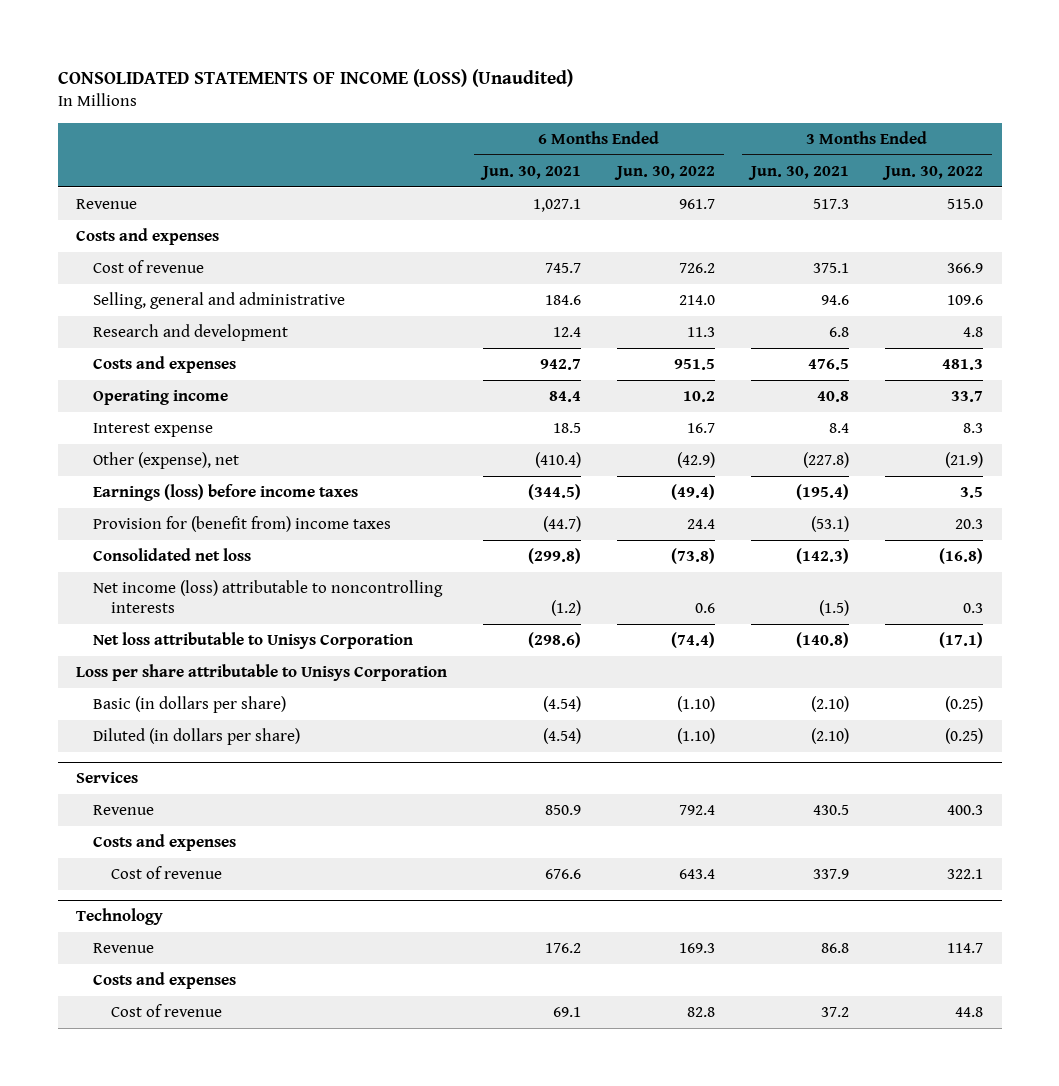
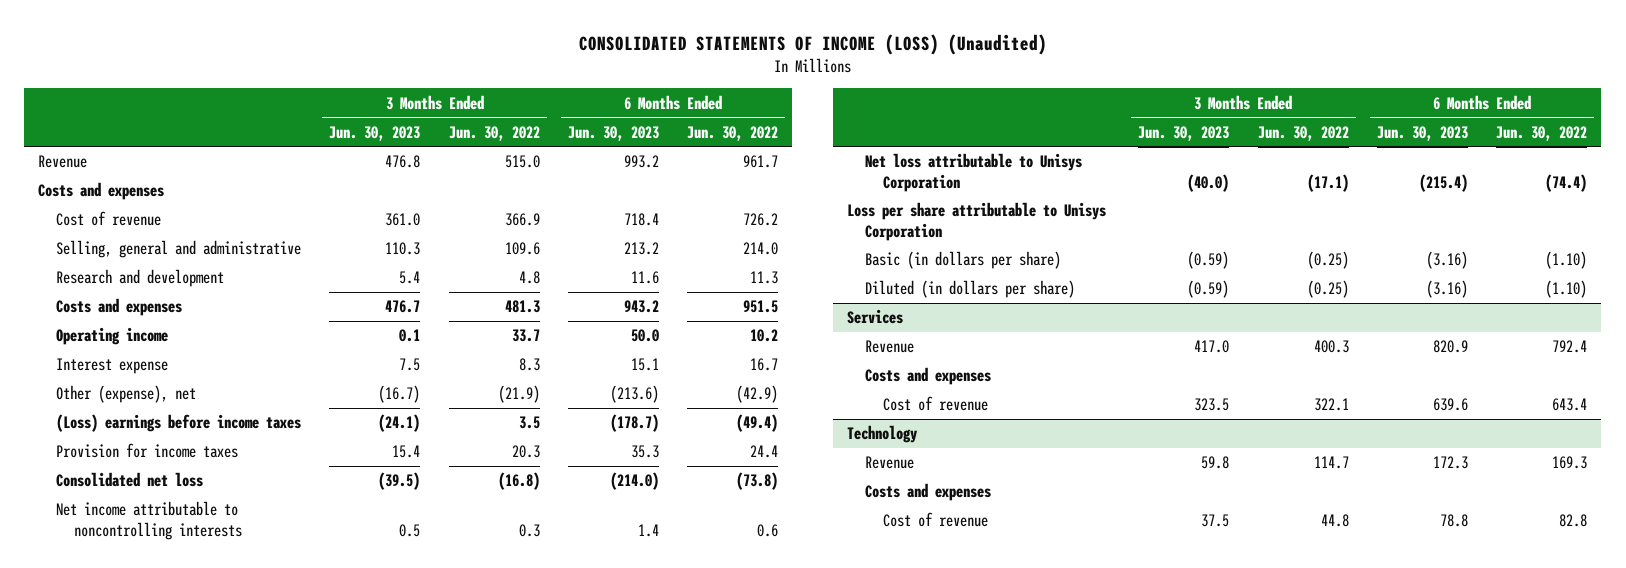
[479,165,581,180] Jun. 30, 2021 -> none
[748,165,850,180] Jun. 30, 2021 -> none
none -> [329,125,421,141] Jun. 30, 2023
none -> [567,125,659,141] Jun. 30, 2023
[93,484,359,502] Earnings (loss) before income taxes -> [56,414,302,433] (Loss) earnings before income taxes
[93,516,392,533] Provision for (benefit from) income taxes -> [56,443,239,459] Provision for income taxes
[93,580,444,614] Net income (loss) attributable to noncontrolling interests -> [56,501,242,540] Net income attributable to noncontrolling interests

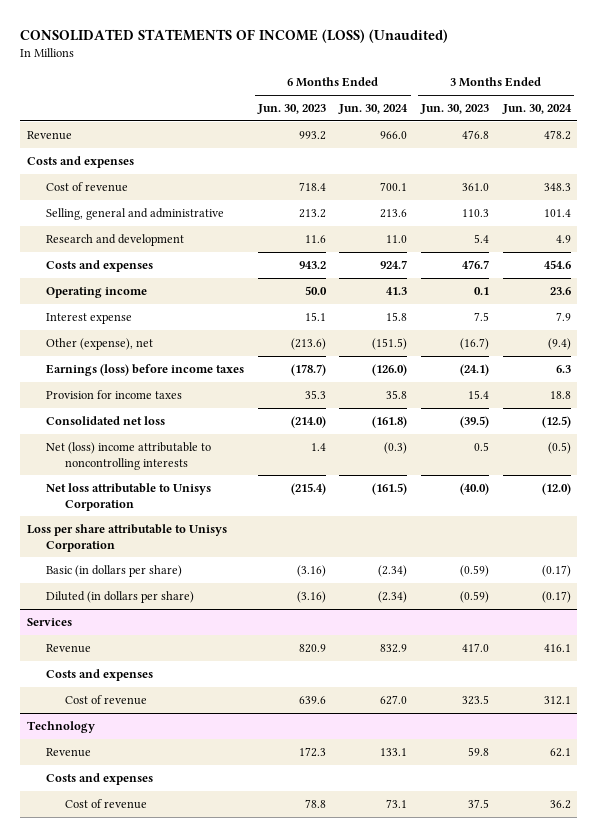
[448,125,540,141] Jun. 30, 2022 -> none
[687,125,779,141] Jun. 30, 2022 -> none
none -> [338,104,409,115] Jun. 30, 2024
none -> [501,104,572,115] Jun. 30, 2024
[56,414,302,433] (Loss) earnings before income taxes -> [46,363,245,376] Earnings (loss) before income taxes
[56,501,242,540] Net income attributable to noncontrolling interests -> [46,441,212,470] Net (loss) income attributable to noncontrolling interests

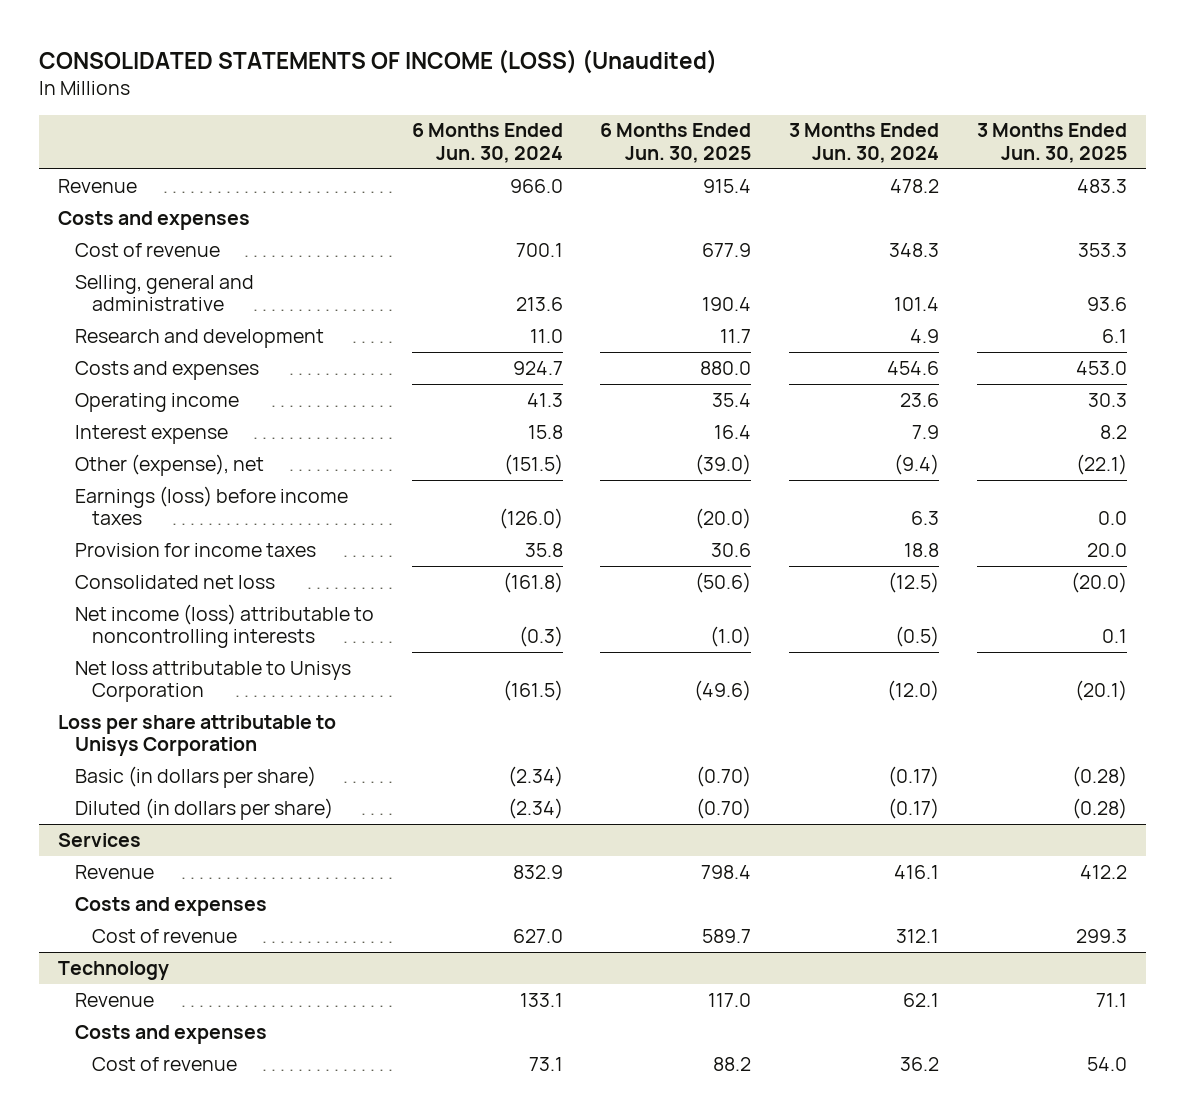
[256,104,326,115] Jun. 30, 2023 -> none
[420,104,490,115] Jun. 30, 2023 -> none
none -> [600,123,752,163] 6 Months Ended Jun. 30, 2025
none -> [976,123,1127,163] 3 Months Ended Jun. 30, 2025
[46,441,212,470] Net (loss) income attributable to noncontrolling interests -> [74,603,374,649] Net income (loss) attributable to noncontrolling interests

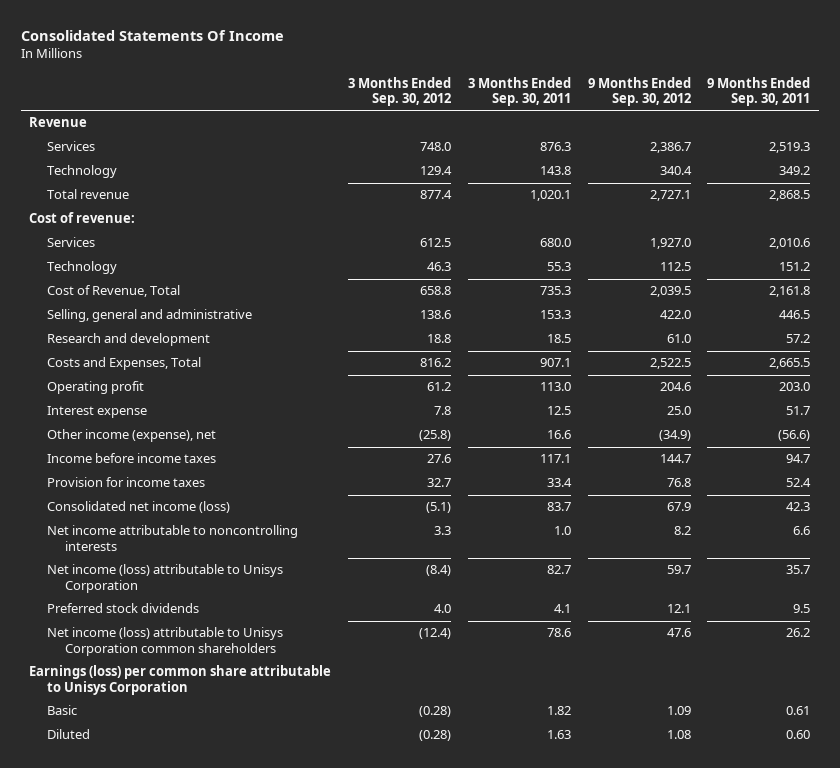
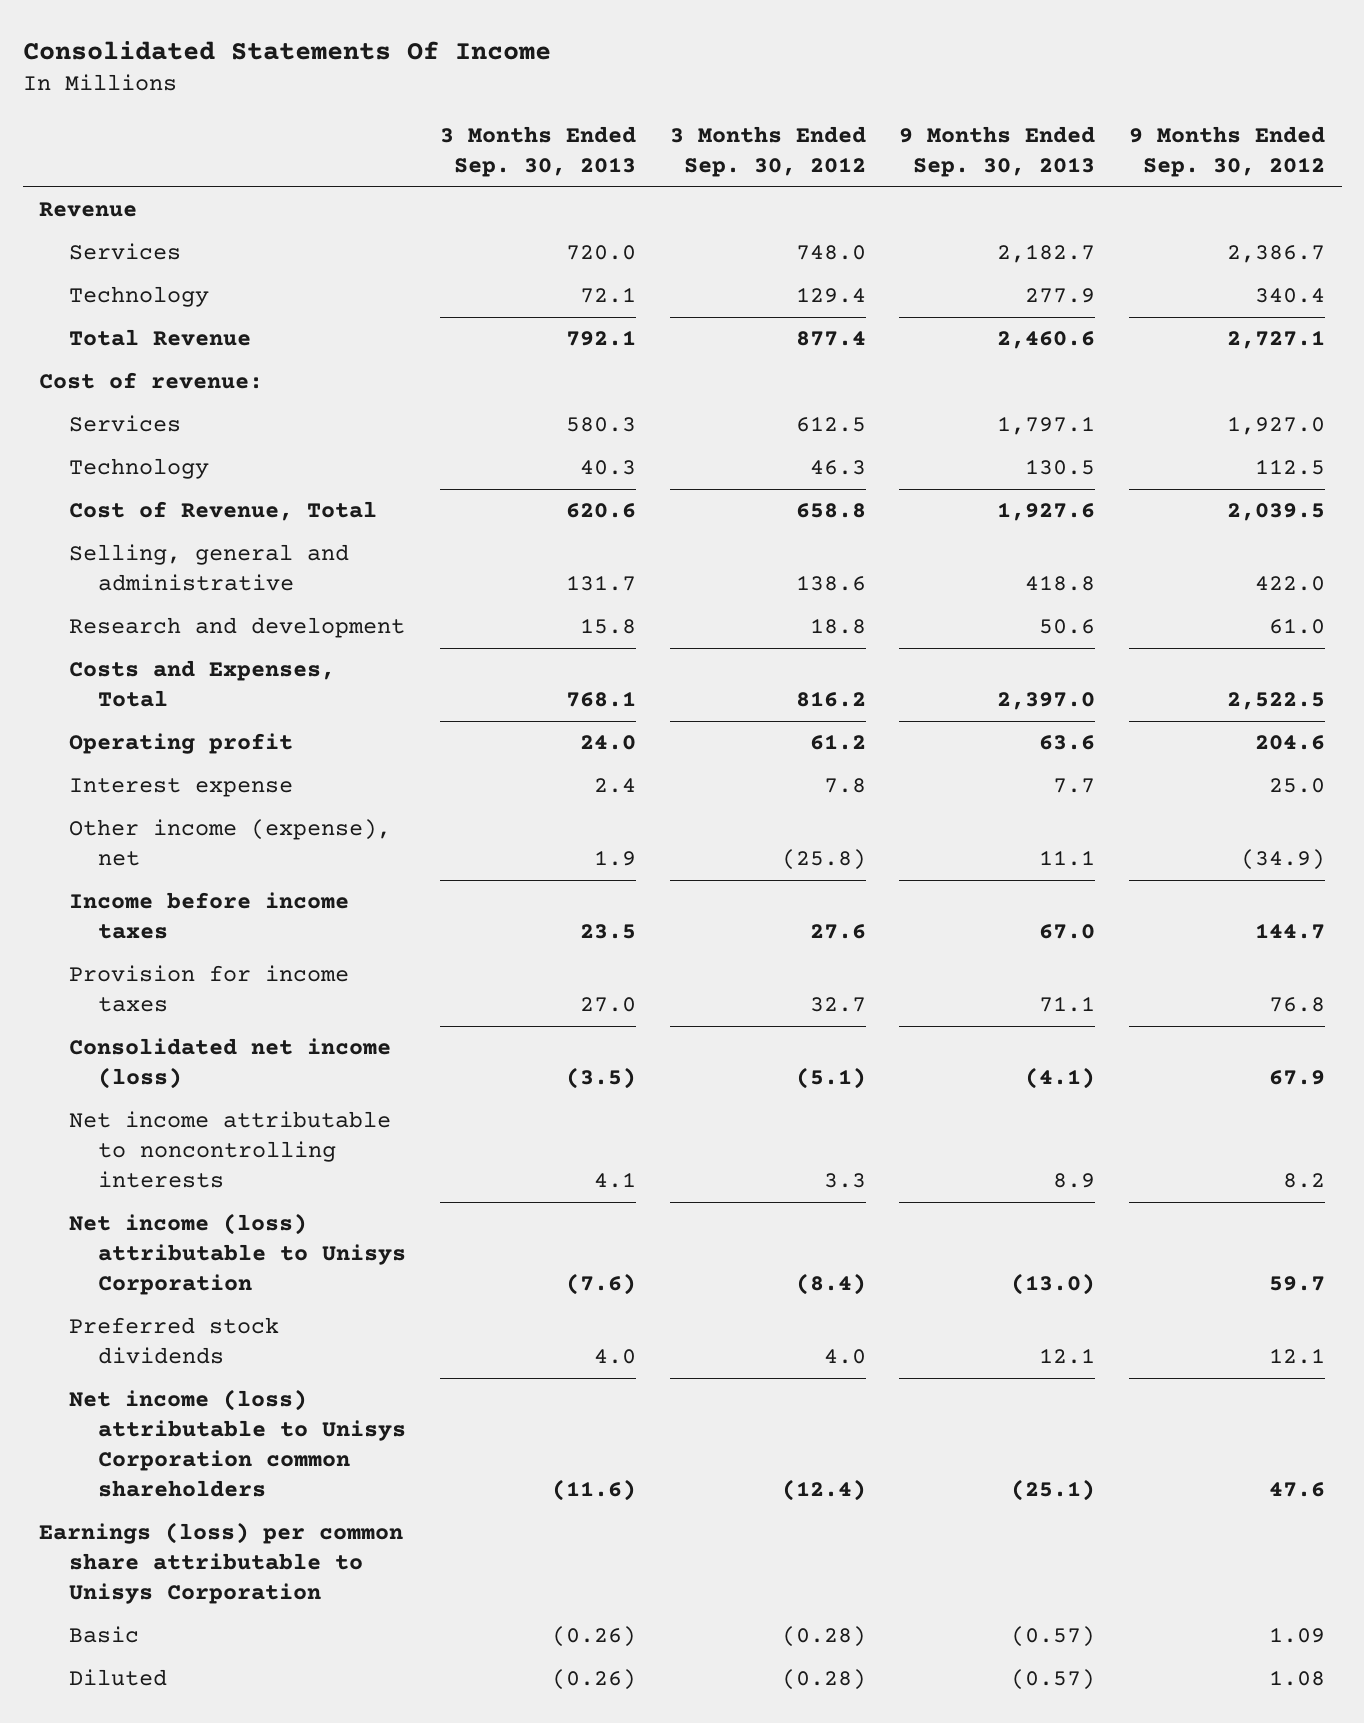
[467,76,571,107] 3 Months Ended Sep. 30, 2011 -> none
[707,76,811,107] 9 Months Ended Sep. 30, 2011 -> none
none -> [439,126,636,178] 3 Months Ended Sep. 30, 2013
none -> [899,126,1096,178] 9 Months Ended Sep. 30, 2013
[47,189,130,200] Total revenue -> [68,329,251,347] Total Revenue

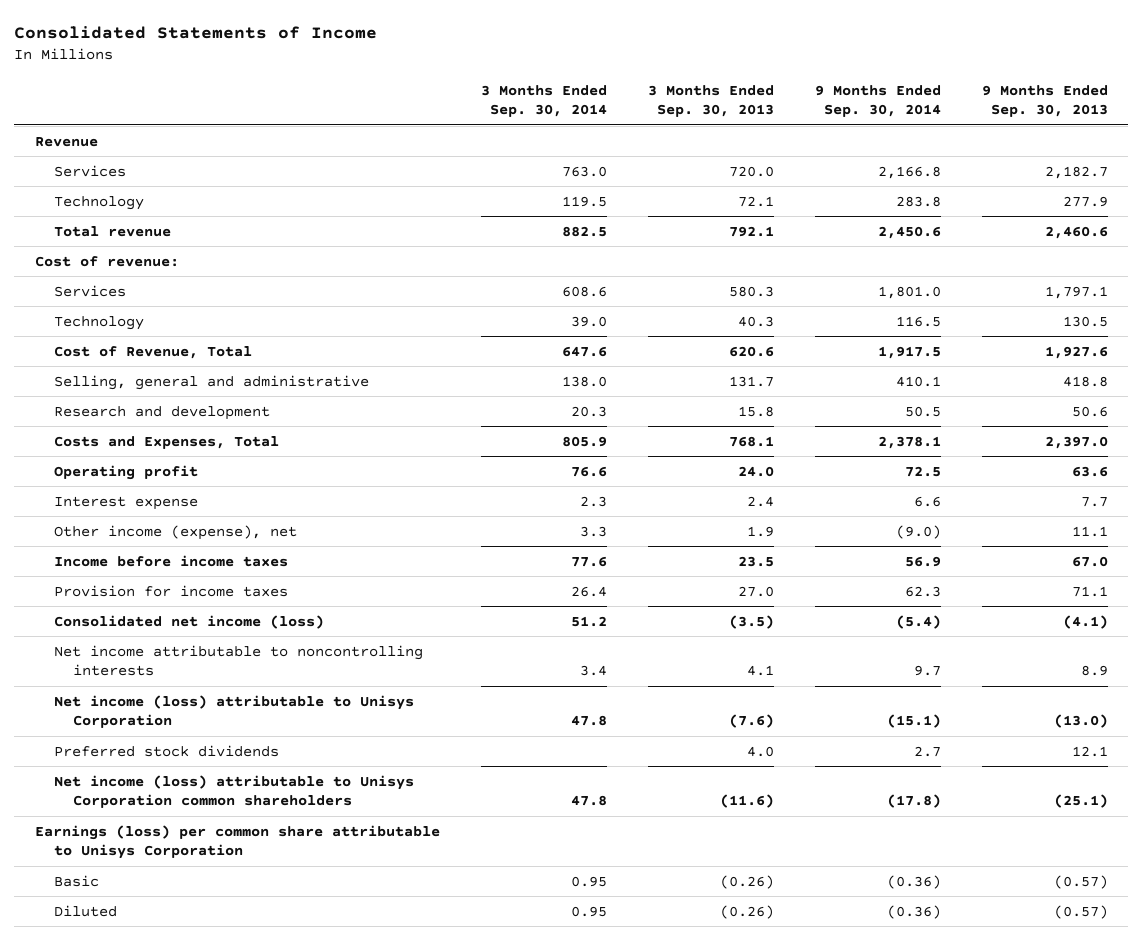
[22,40,551,60] Consolidated Statements Of Income -> [13,26,377,40] Consolidated Statements of Income
[669,126,866,178] 3 Months Ended Sep. 30, 2012 -> none
[1128,126,1325,178] 9 Months Ended Sep. 30, 2012 -> none
none -> [480,84,607,118] 3 Months Ended Sep. 30, 2014
none -> [814,84,941,118] 9 Months Ended Sep. 30, 2014
[68,329,251,347] Total Revenue -> [53,225,171,237] Total revenue

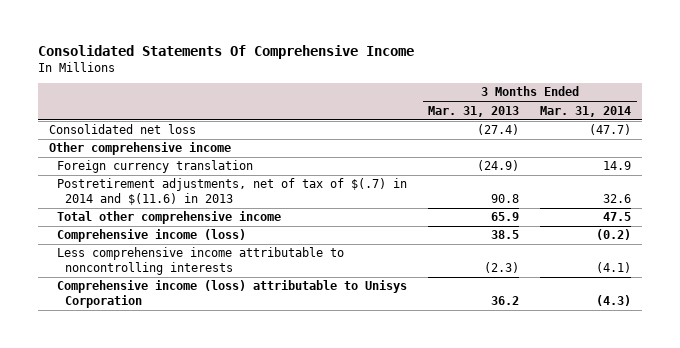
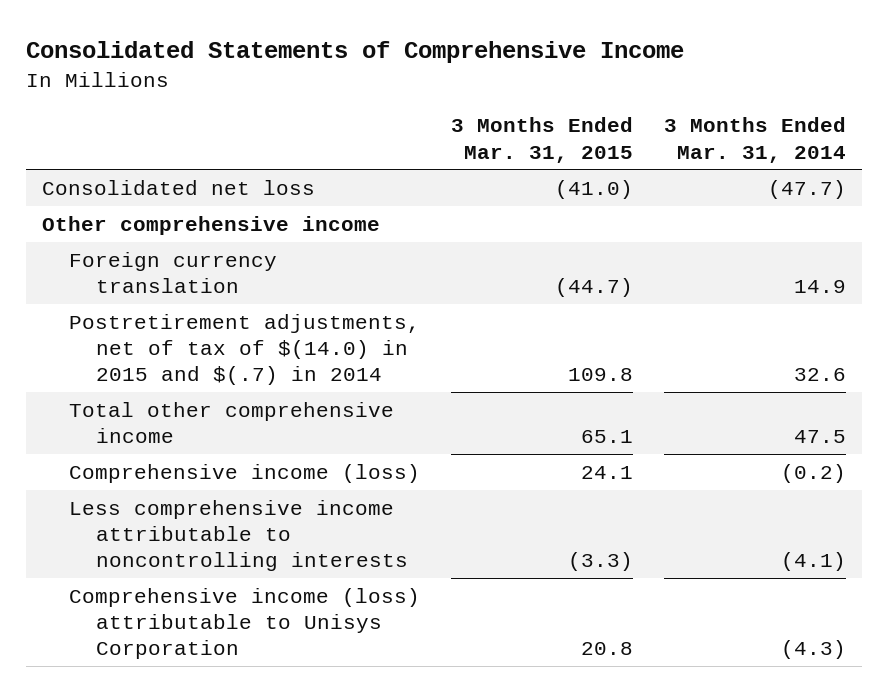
[38,44,415,59] Consolidated Statements Of Comprehensive Income -> [25,41,684,64] Consolidated Statements of Comprehensive Income
[428,105,520,117] Mar. 31, 2013 -> none
none -> [450,117,633,163] 3 Months Ended Mar. 31, 2015
[56,178,407,205] Postretirement adjustments, net of tax of $(.7) in 2014 and $(11.6) in 2013 -> [68,313,420,386] Postretirement adjustments, net of tax of $(14.0) in 2015 and $(.7) in 2014

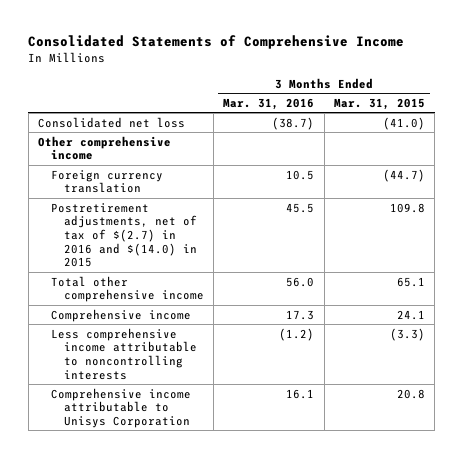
[664,117,847,163] 3 Months Ended Mar. 31, 2014 -> none
none -> [223,97,315,110] Mar. 31, 2016
[68,313,420,386] Postretirement adjustments, net of tax of $(14.0) in 2015 and $(.7) in 2014 -> [50,202,197,268] Postretirement adjustments, net of tax of $(2.7) in 2016 and $(14.0) in 2015
[68,463,420,483] Comprehensive income (loss) -> [50,308,191,322] Comprehensive income
[68,587,420,660] Comprehensive income (loss) attributable to Unisys Corporation -> [50,387,191,428] Comprehensive income attributable to Unisys Corporation

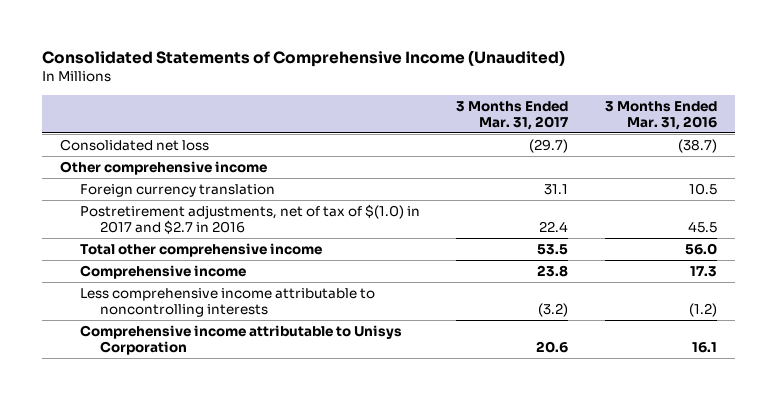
[28,35,405,50] Consolidated Statements of Comprehensive Income -> [41,49,565,67] Consolidated Statements of Comprehensive Income (Unaudited)
[333,97,425,110] Mar. 31, 2015 -> none
none -> [456,100,569,130] 3 Months Ended Mar. 31, 2017
[50,202,197,268] Postretirement adjustments, net of tax of $(2.7) in 2016 and $(14.0) in 2015 -> [79,203,420,234] Postretirement adjustments, net of tax of $(1.0) in 2017 and $2.7 in 2016

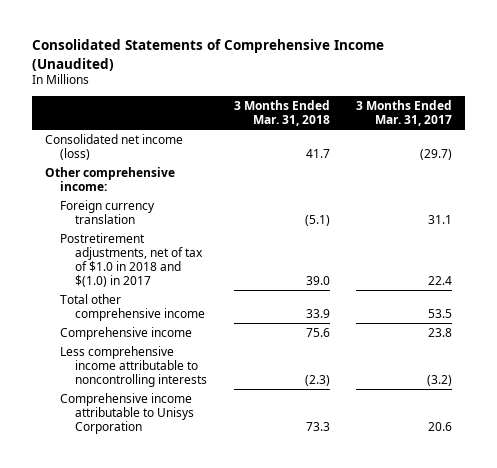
[604,100,717,130] 3 Months Ended Mar. 31, 2016 -> none
none -> [233,99,330,126] 3 Months Ended Mar. 31, 2018
[59,138,209,151] Consolidated net loss -> [45,133,184,160] Consolidated net income (loss)
[59,160,267,175] Other comprehensive income -> [45,166,176,191] Other comprehensive income:
[79,203,420,234] Postretirement adjustments, net of tax of $(1.0) in 2017 and $2.7 in 2016 -> [60,232,204,287] Postretirement adjustments, net of tax of $1.0 in 2018 and $(1.0) in 2017

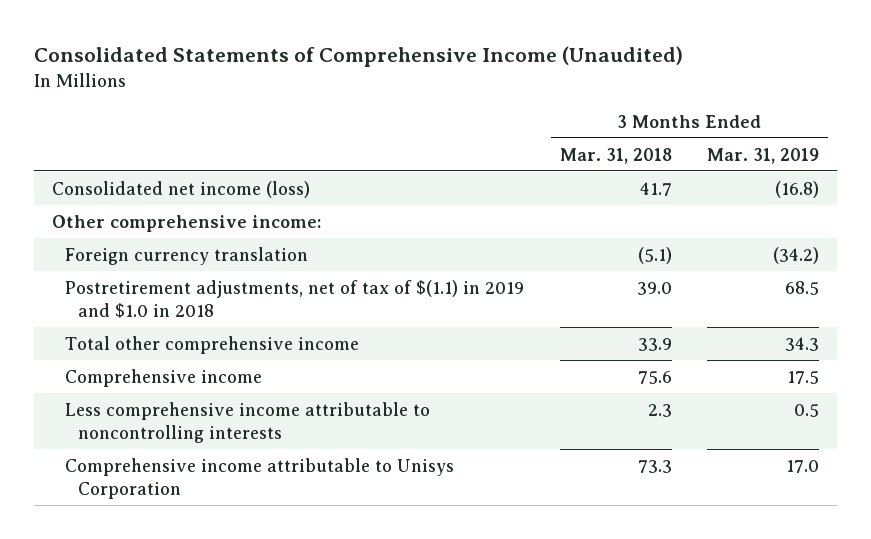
[355,99,452,126] 3 Months Ended Mar. 31, 2017 -> none
none -> [707,147,820,164] Mar. 31, 2019
[60,232,204,287] Postretirement adjustments, net of tax of $1.0 in 2018 and $(1.0) in 2017 -> [64,279,524,318] Postretirement adjustments, net of tax of $(1.1) in 2019 and $1.0 in 2018
[304,374,330,386] (2.3) -> [647,403,672,417] 2.3

